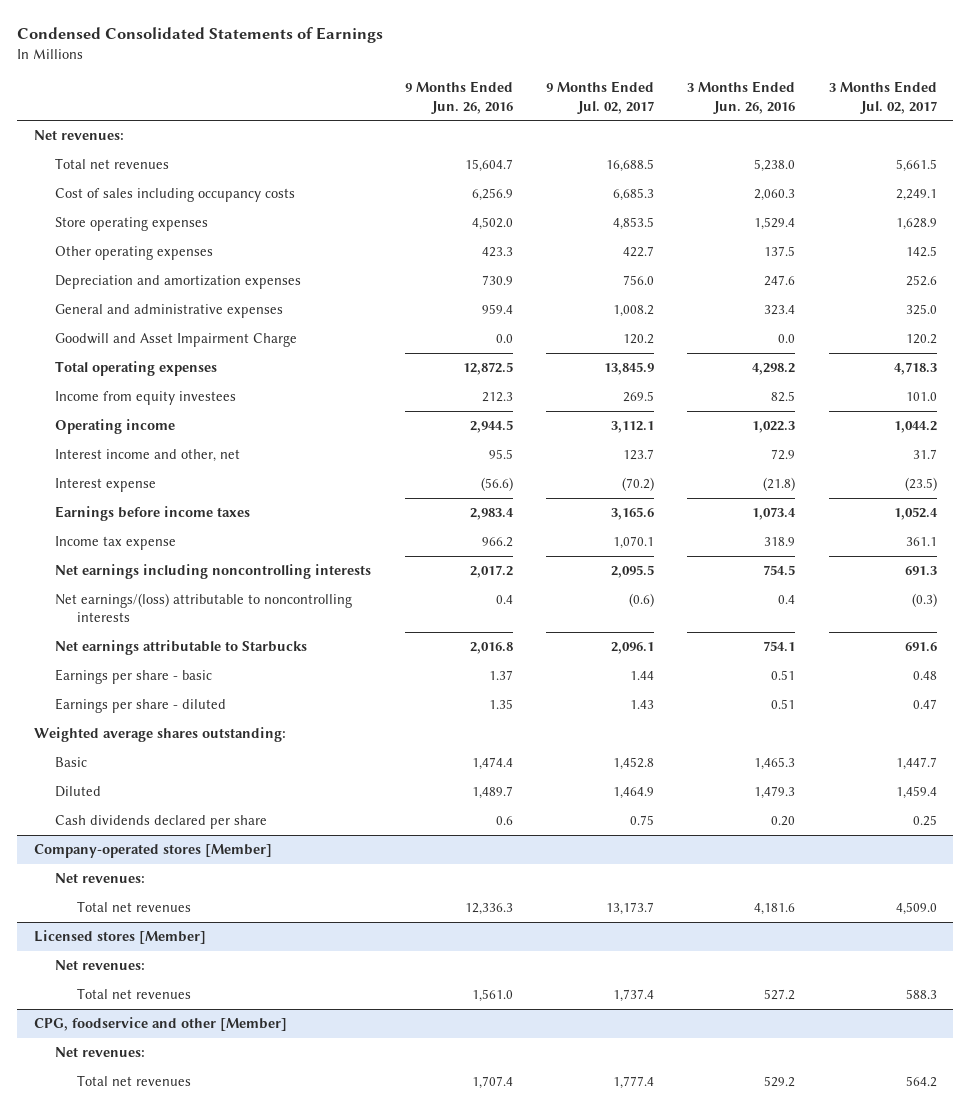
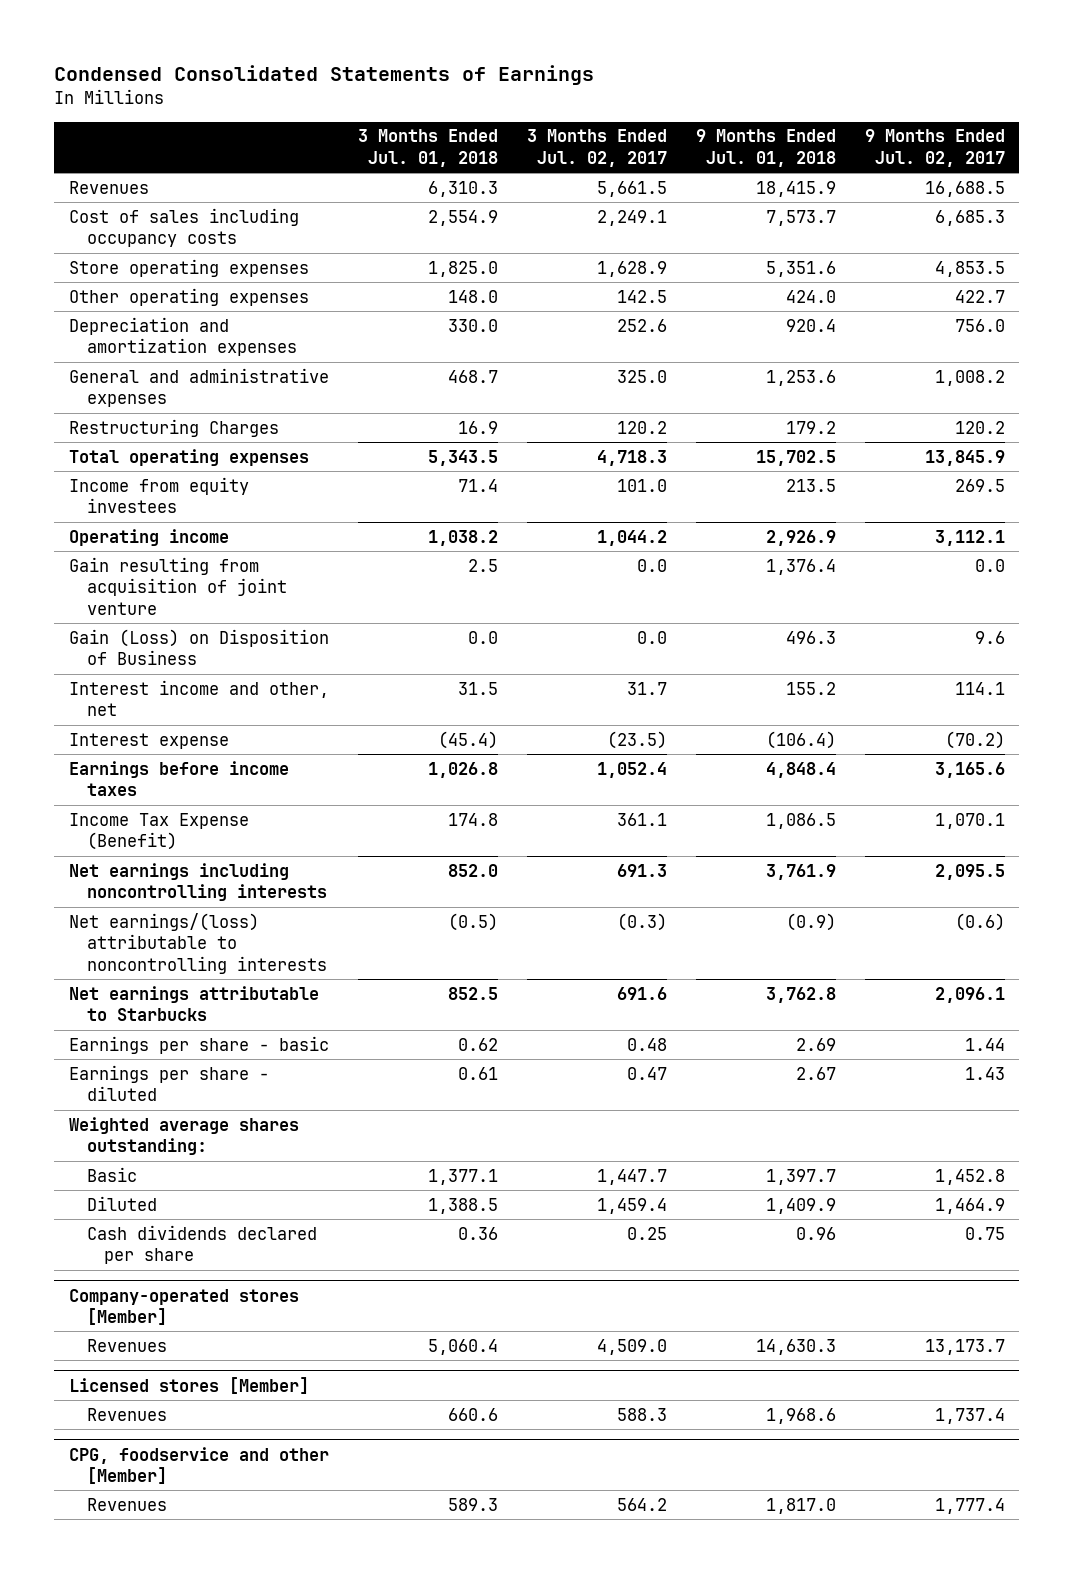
[404,81,513,114] 9 Months Ended Jun. 26, 2016 -> none
[687,81,796,114] 3 Months Ended Jun. 26, 2016 -> none
none -> [357,129,498,167] 3 Months Ended Jul. 01, 2018
none -> [695,129,836,167] 9 Months Ended Jul. 01, 2018
[33,130,124,141] Net revenues: -> none
[55,158,170,170] Total net revenues -> [68,180,149,194] Revenues
[55,333,298,348] Goodwill and Asset Impairment Charge -> [68,418,279,437] Restructuring Charges
none -> [68,556,287,615] Gain resulting from acquisition of joint venture
none -> [68,628,329,666] Gain (Loss) on Disposition of Business
[623,449,655,461] 123.7 -> [954,681,1005,695] 114.1
[55,536,177,551] Income tax expense -> [68,812,249,851] Income Tax Expense (Benefit)
[55,873,146,884] Net revenues: -> none
[76,901,191,913] Total net revenues -> [86,1338,167,1352] Revenues
[55,960,146,971] Net revenues: -> none
[76,988,191,1000] Total net revenues -> [86,1407,167,1421] Revenues
[55,1047,146,1058] Net revenues: -> none
[76,1075,191,1087] Total net revenues -> [86,1497,167,1511] Revenues

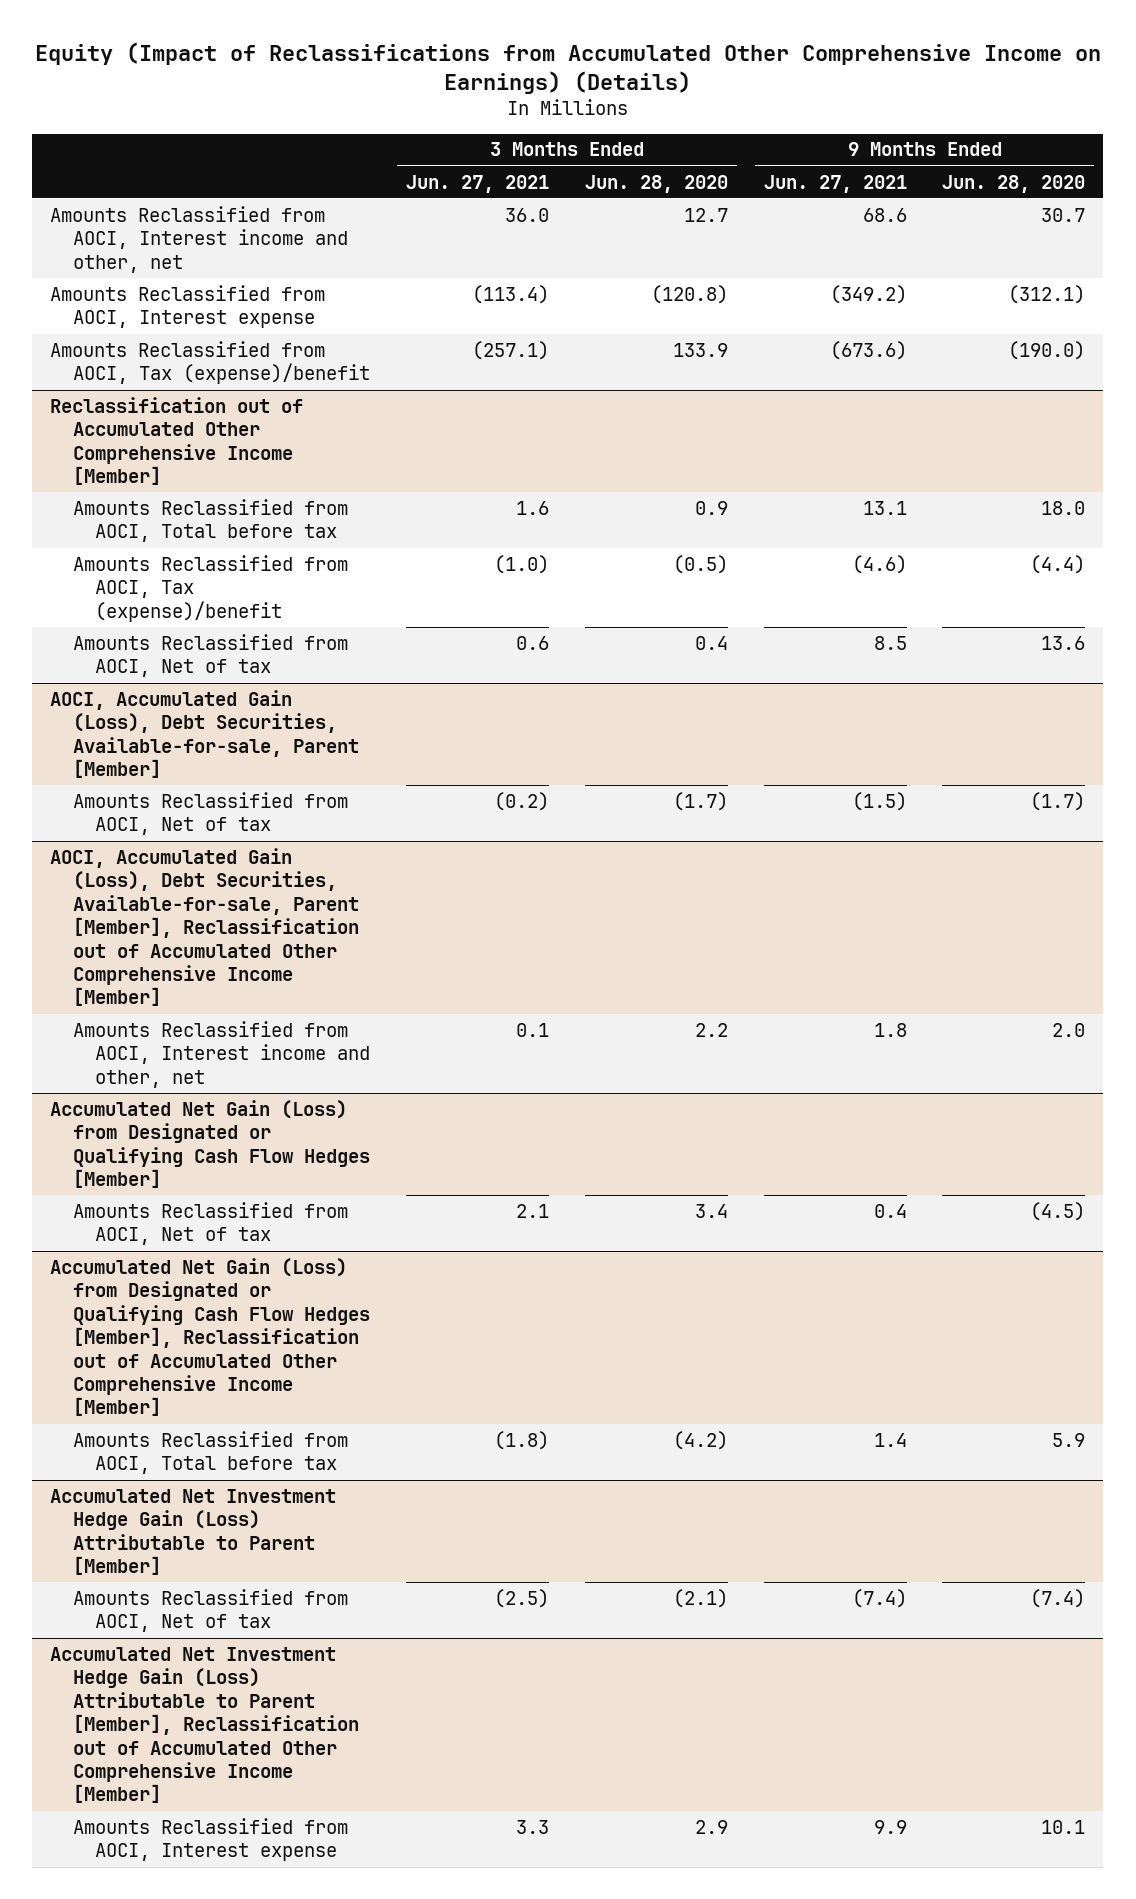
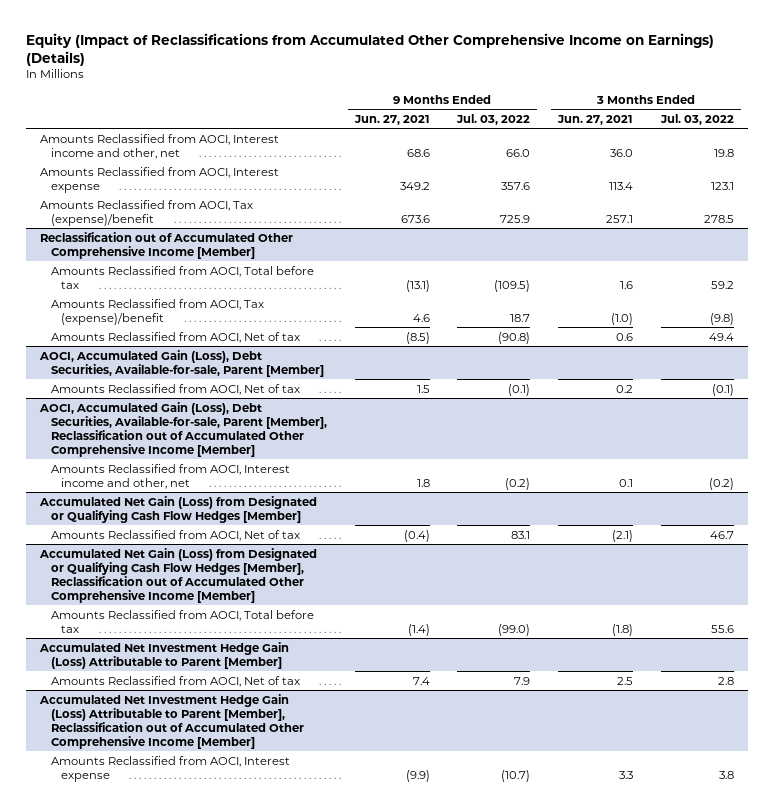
[584,174,728,193] Jun. 28, 2020 -> none
[942,174,1086,193] Jun. 28, 2020 -> none
none -> [456,113,531,125] Jul. 03, 2022
none -> [659,113,734,125] Jul. 03, 2022
[471,284,549,304] (113.4) -> [609,181,634,190] 113.4
[829,284,907,304] (349.2) -> [399,181,430,190] 349.2
[471,340,549,360] (257.1) -> [606,214,634,223] 257.1
[829,340,907,360] (673.6) -> [400,214,430,223] 673.6
[862,500,907,515] 13.1 -> [405,279,430,292] (13.1)
[851,554,907,574] (4.6) -> [412,313,430,322] 4.6
[873,635,907,650] 8.5 -> [405,331,430,344] (8.5)
[493,791,549,811] (0.2) -> [616,384,634,393] 0.2
[851,791,907,811] (1.5) -> [416,384,430,393] 1.5
[515,1203,549,1218] 2.1 -> [612,529,634,542] (2.1)
[873,1203,907,1218] 0.4 -> [403,529,430,542] (0.4)
[873,1432,907,1447] 1.4 -> [407,623,430,636] (1.4)
[493,1588,549,1608] (2.5) -> [617,676,634,685] 2.5
[851,1588,907,1608] (7.4) -> [412,676,430,685] 7.4
[873,1819,907,1834] 9.9 -> [405,769,430,782] (9.9)

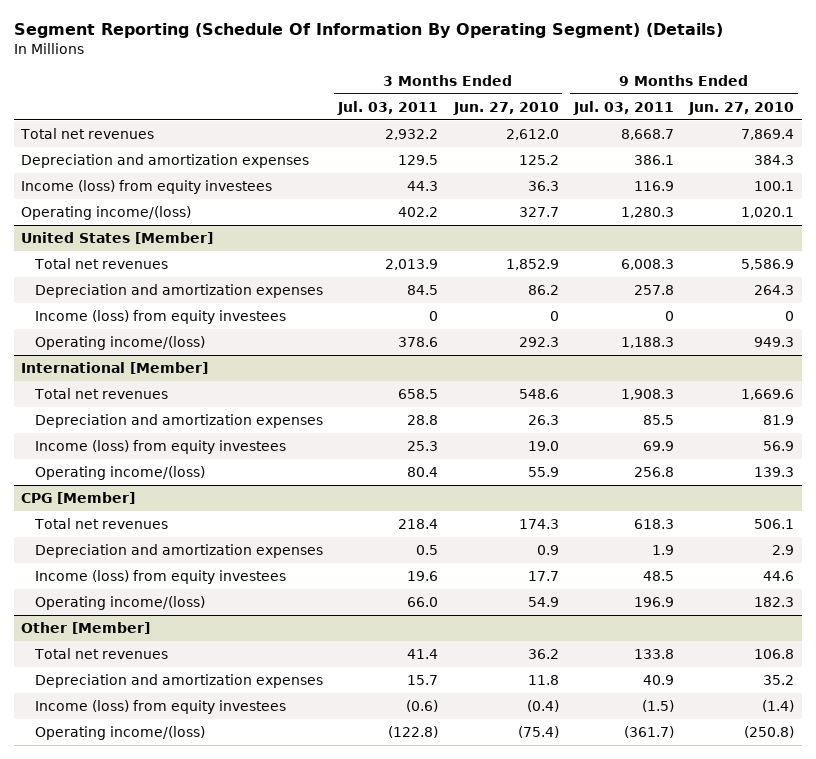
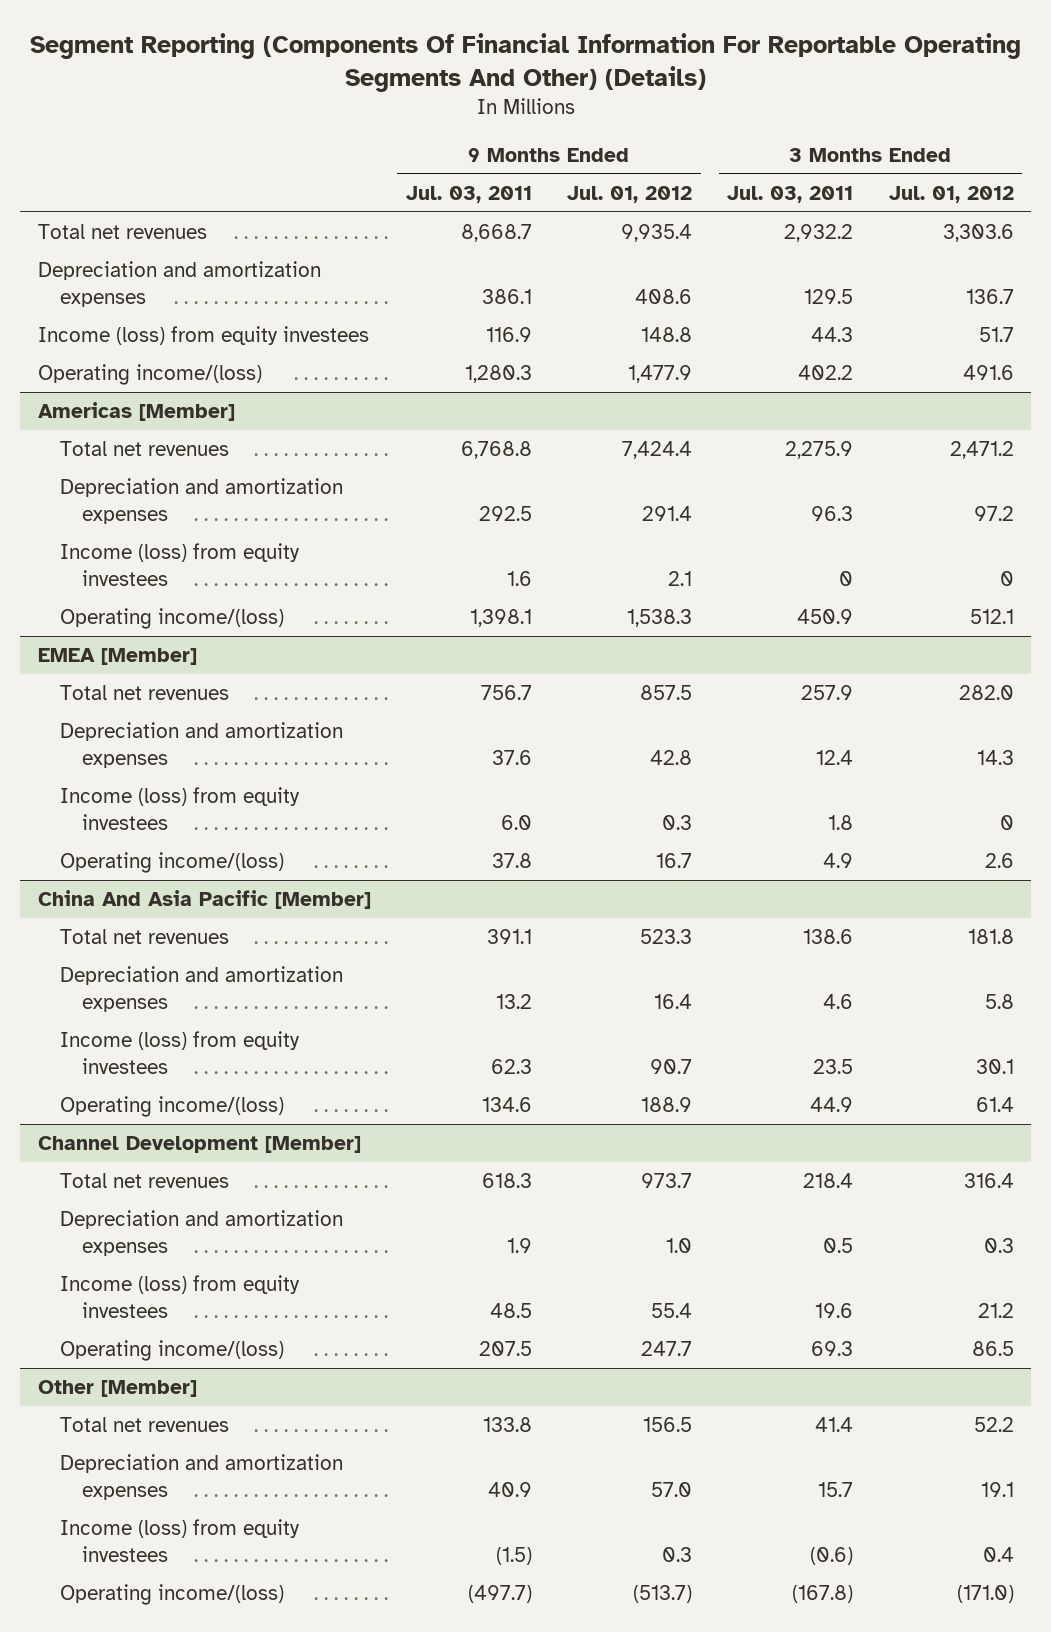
[13,23,723,39] Segment Reporting (Schedule Of Information By Operating Segment) (Details) -> [29,32,1021,92] Segment Reporting (Components Of Financial Information For Reportable Operating Segments And Other) (Details)
[452,101,559,115] Jun. 27, 2010 -> none
[688,101,795,115] Jun. 27, 2010 -> none
none -> [567,185,693,203] Jul. 01, 2012
none -> [888,185,1014,203] Jul. 01, 2012
[21,232,214,245] United States [Member] -> none
[21,362,209,375] International [Member] -> none
[21,492,136,505] CPG [Member] -> none
none -> [37,402,235,422] Americas [Member]
[385,259,439,271] 2,013.9 -> [785,441,854,460] 2,275.9
[620,259,674,271] 6,008.3 -> [460,441,532,460] 6,768.8
[407,285,439,296] 84.5 -> [811,506,854,522] 96.3
[633,285,674,296] 257.8 -> [478,506,532,522] 292.5
[664,311,674,322] 0 -> [506,571,532,587] 1.6
[398,337,439,348] 378.6 -> [797,609,854,625] 450.9
[620,337,674,349] 1,188.3 -> [469,609,532,628] 1,398.1
none -> [37,648,197,666] EMEA [Member]
[398,389,439,400] 658.5 -> [801,685,854,701] 257.9
[620,389,674,401] 1,908.3 -> [480,685,532,701] 756.7
[407,415,439,426] 28.8 -> [816,750,854,766] 12.4
[642,415,674,426] 85.5 -> [491,750,532,766] 37.6
[407,441,439,452] 25.3 -> [828,815,854,831] 1.8
[642,441,674,452] 69.9 -> [500,815,532,831] 6.0
[407,467,439,478] 80.4 -> [823,853,854,869] 4.9
[633,467,674,478] 256.8 -> [491,853,532,869] 37.8
none -> [37,890,371,910] China And Asia Pacific [Member]
none -> [59,929,229,945] Total net revenues
none -> [59,966,343,1013] Depreciation and amortization expenses
none -> [59,1031,300,1075] Income (loss) from equity investees
none -> [59,1096,284,1118] Operating income/(loss)
none -> [37,1136,361,1154] Channel Development [Member]
[407,597,439,608] 66.0 -> [811,1341,854,1357] 69.3
[633,597,674,608] 196.9 -> [478,1341,532,1357] 207.5
[388,726,439,739] (122.8) -> [792,1585,854,1604] (167.8)
[623,726,674,739] (361.7) -> [467,1585,532,1604] (497.7)

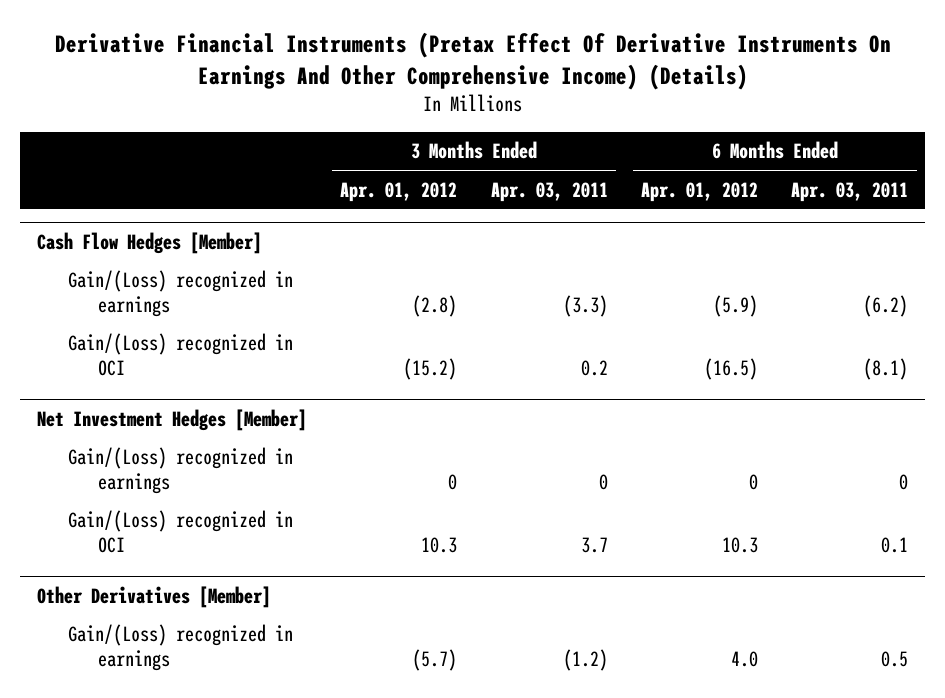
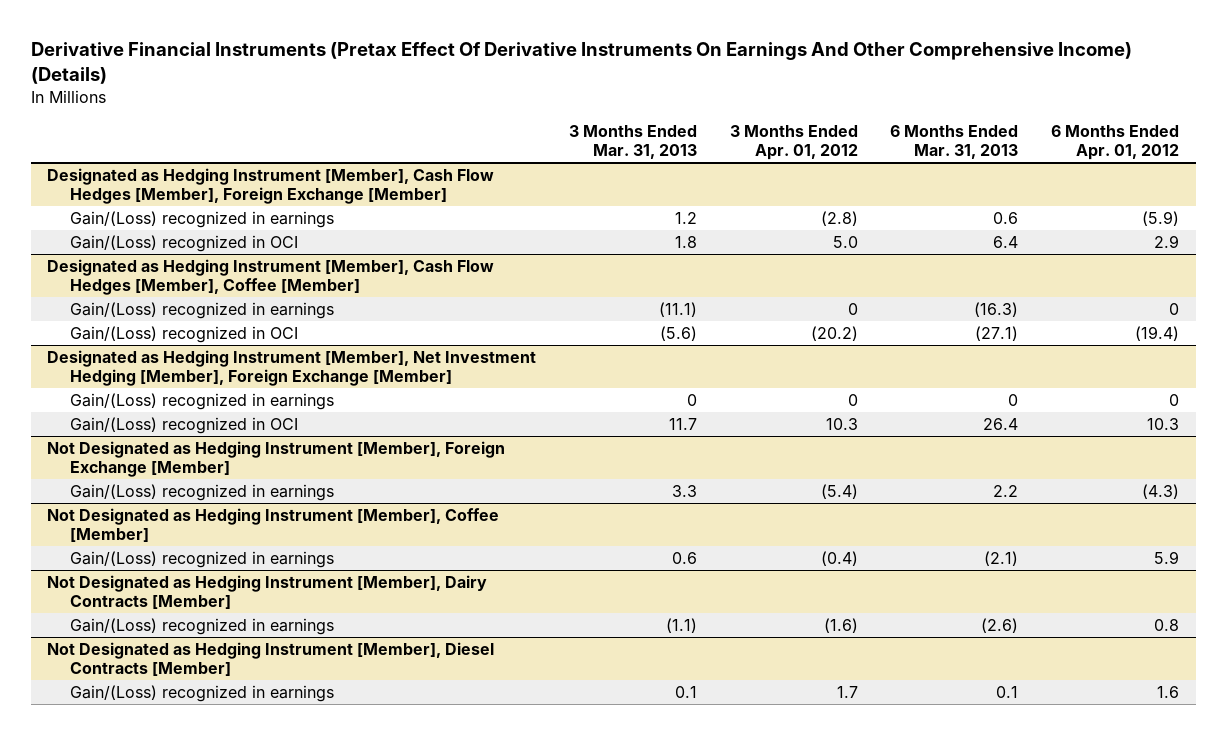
[490,181,608,202] Apr. 03, 2011 -> none
[791,181,909,202] Apr. 03, 2011 -> none
none -> [568,125,697,160] 3 Months Ended Mar. 31, 2013
none -> [890,125,1019,160] 6 Months Ended Mar. 31, 2013
[37,231,263,254] Cash Flow Hedges [Member] -> none
none -> [46,168,494,205] Designated as Hedging Instrument [Member], Cash Flow Hedges [Member], Foreign Exchange [Member]
[37,408,308,431] Net Investment Hedges [Member] -> none
[403,358,458,381] (15.2) -> [832,236,858,249] 5.0
[703,358,758,381] (16.5) -> [1154,235,1180,249] 2.9
none -> [46,259,494,296] Designated as Hedging Instrument [Member], Cash Flow Hedges [Member], Coffee [Member]
none -> [70,326,299,344] Gain/(Loss) recognized in OCI
none -> [46,350,536,387] Designated as Hedging Instrument [Member], Net Investment Hedging [Member], Foreign Exchange [Member]
none -> [70,393,335,411] Gain/(Loss) recognized in earnings
[37,585,272,608] Other Derivatives [Member] -> none
none -> [46,441,505,478] Not Designated as Hedging Instrument [Member], Foreign Exchange [Member]
[412,649,458,672] (5.7) -> [820,484,858,500] (5.4)
[730,651,758,668] 4.0 -> [1142,484,1180,500] (4.3)
none -> [46,508,499,543] Not Designated as Hedging Instrument [Member], Coffee [Member]
none -> [70,551,335,569] Gain/(Loss) recognized in earnings
none -> [46,575,487,610] Not Designated as Hedging Instrument [Member], Dairy Contracts [Member]
none -> [70,618,335,636] Gain/(Loss) recognized in earnings
none -> [46,642,494,677] Not Designated as Hedging Instrument [Member], Diesel Contracts [Member]
none -> [70,685,335,703] Gain/(Loss) recognized in earnings

